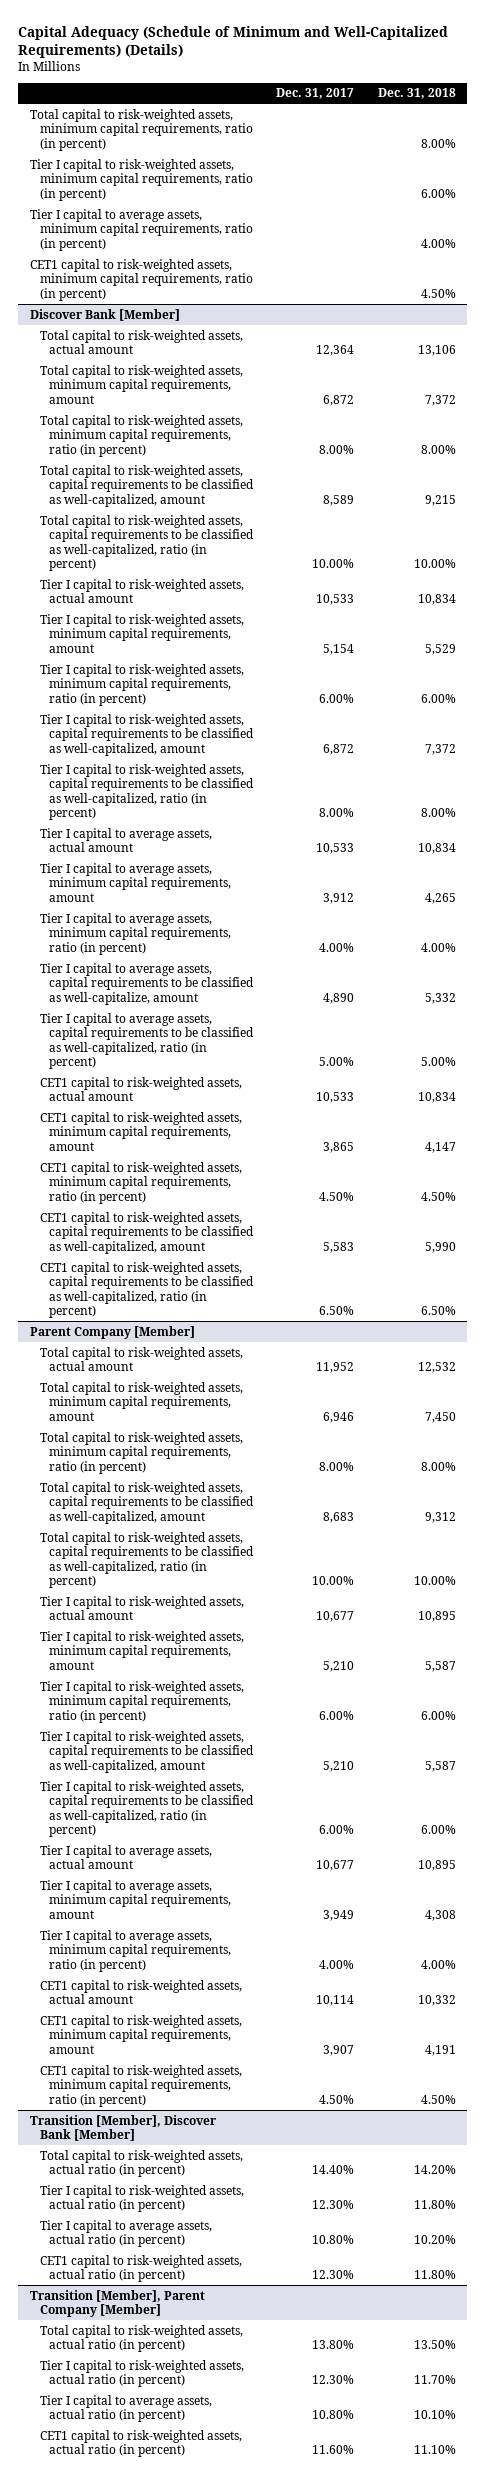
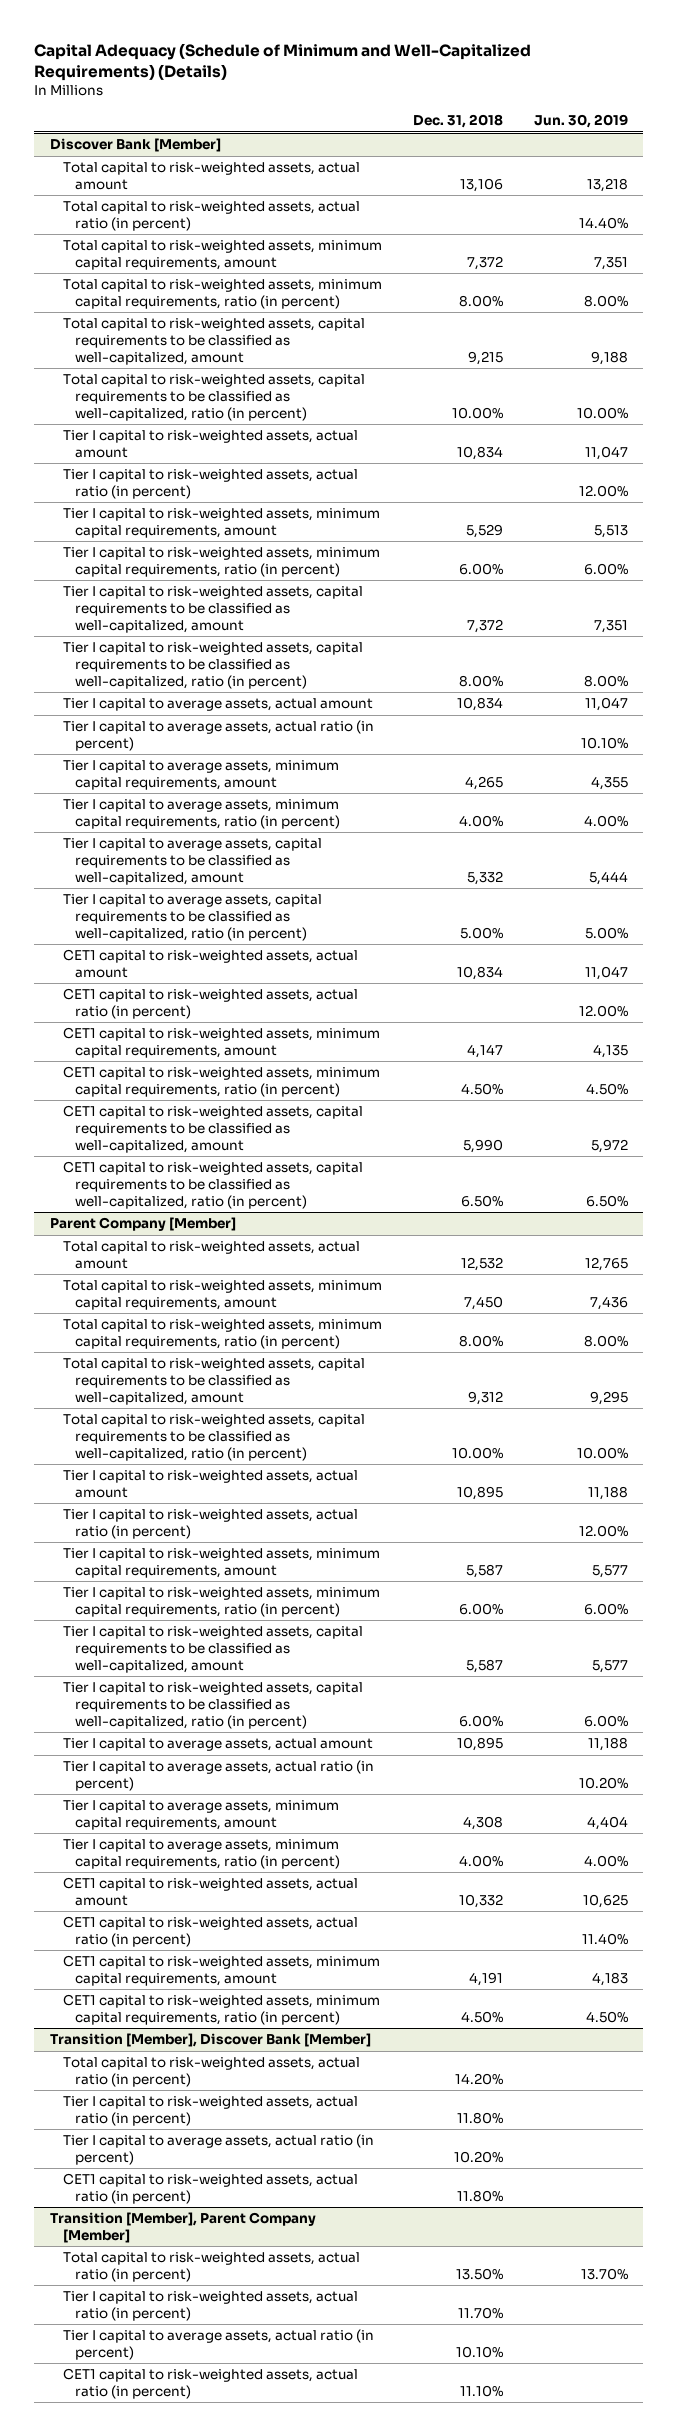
[276,88,355,100] Dec. 31, 2017 -> none
none -> [533,114,628,129] Jun. 30, 2019
[29,108,253,151] Total capital to risk-weighted assets, minimum capital requirements, ratio (in percent) -> none
[29,158,253,201] Tier I capital to risk-weighted assets, minimum capital requirements, ratio (in percent) -> none
[29,208,253,251] Tier I capital to average assets, minimum capital requirements, ratio (in percent) -> none
[29,258,253,301] CET1 capital to risk-weighted assets, minimum capital requirements, ratio (in percent) -> none
none -> [62,201,360,232] Total capital to risk-weighted assets, actual ratio (in percent)
none -> [62,469,358,500] Tier I capital to risk-weighted assets, actual ratio (in percent)
none -> [62,720,374,752] Tier I capital to average assets, actual ratio (in percent)
[39,962,255,1005] Tier I capital to average assets, capital requirements to be classified as well-capitalize, amount -> [62,838,322,885] Tier I capital to average assets, capital requirements to be classified as well-capitalized, amount
none -> [62,988,358,1020] CET1 capital to risk-weighted assets, actual ratio (in percent)
none -> [62,1509,358,1540] Tier I capital to risk-weighted assets, actual ratio (in percent)
none -> [62,1760,374,1792] Tier I capital to average assets, actual ratio (in percent)
none -> [62,1916,358,1948] CET1 capital to risk-weighted assets, actual ratio (in percent)

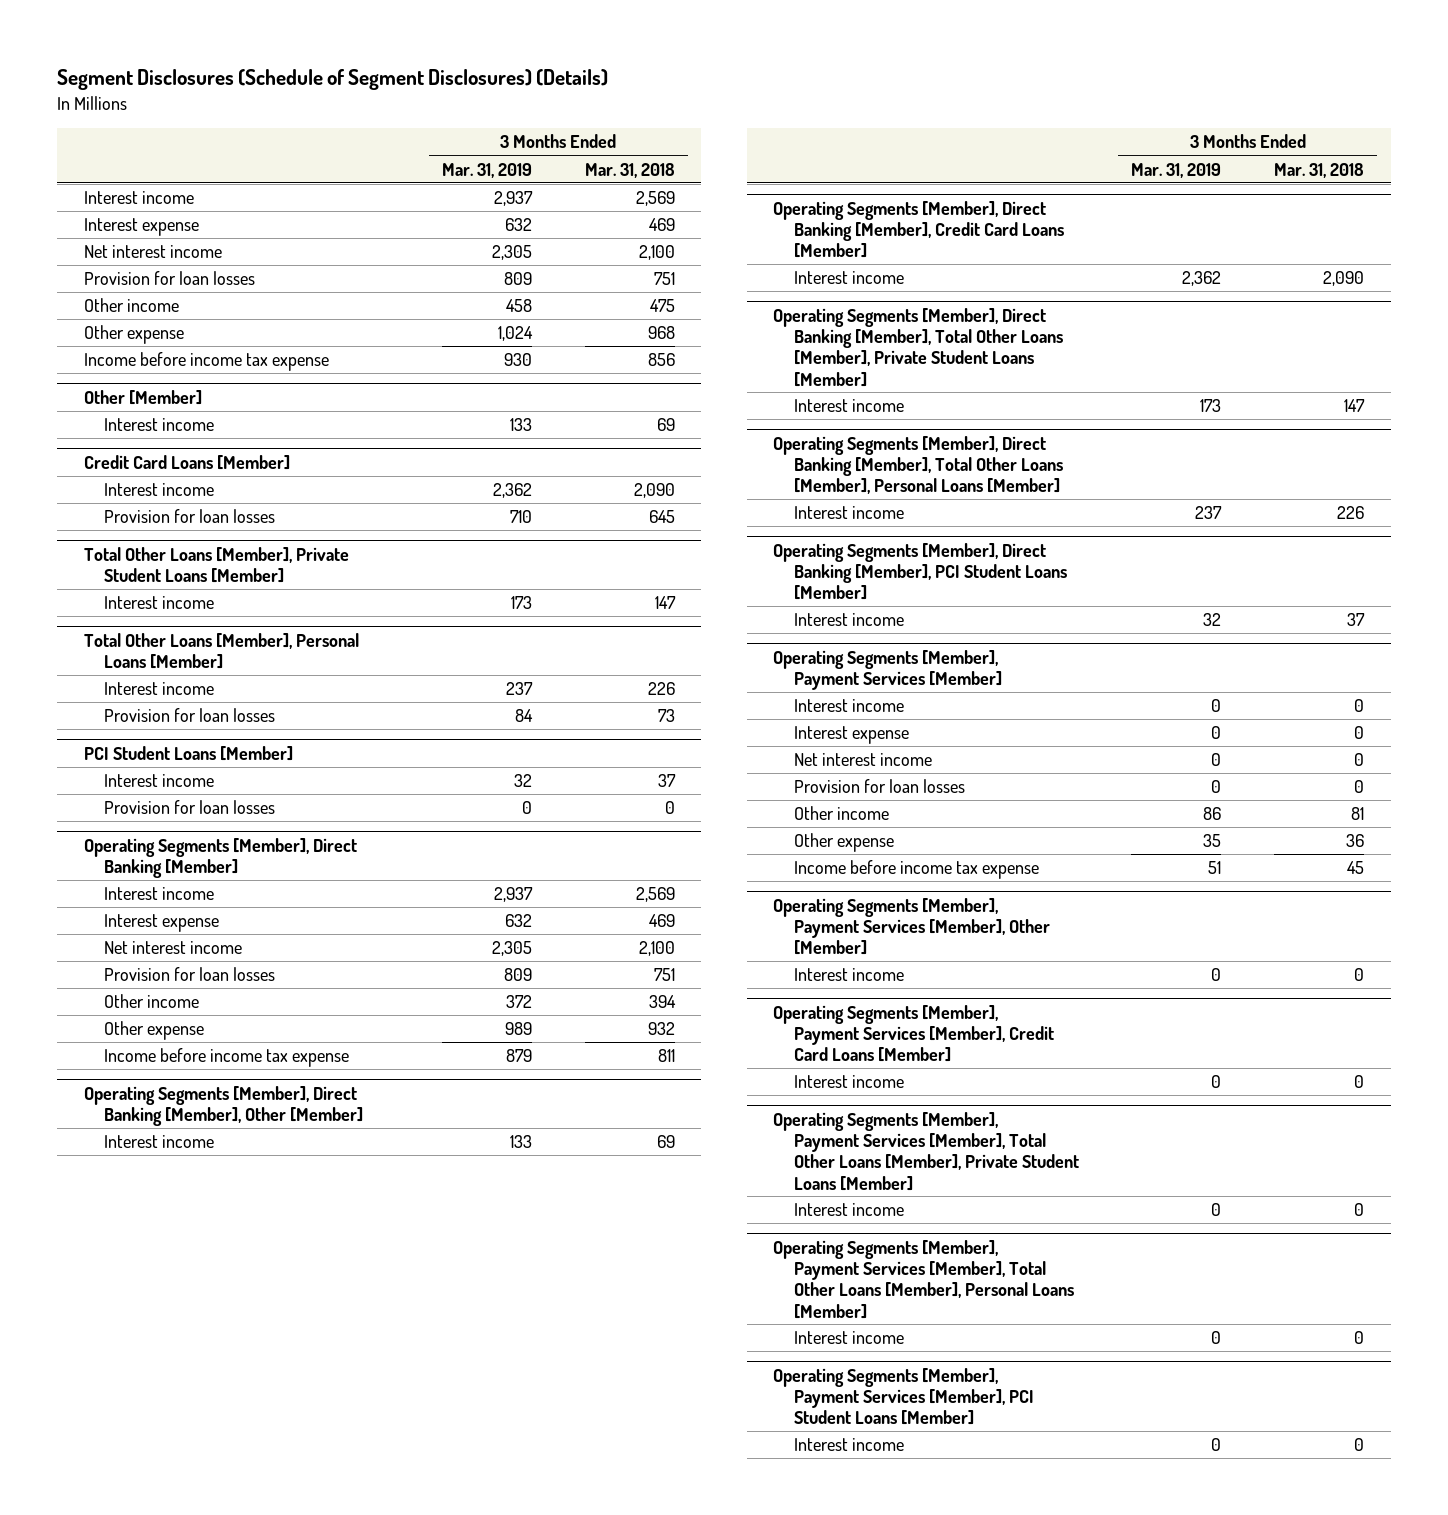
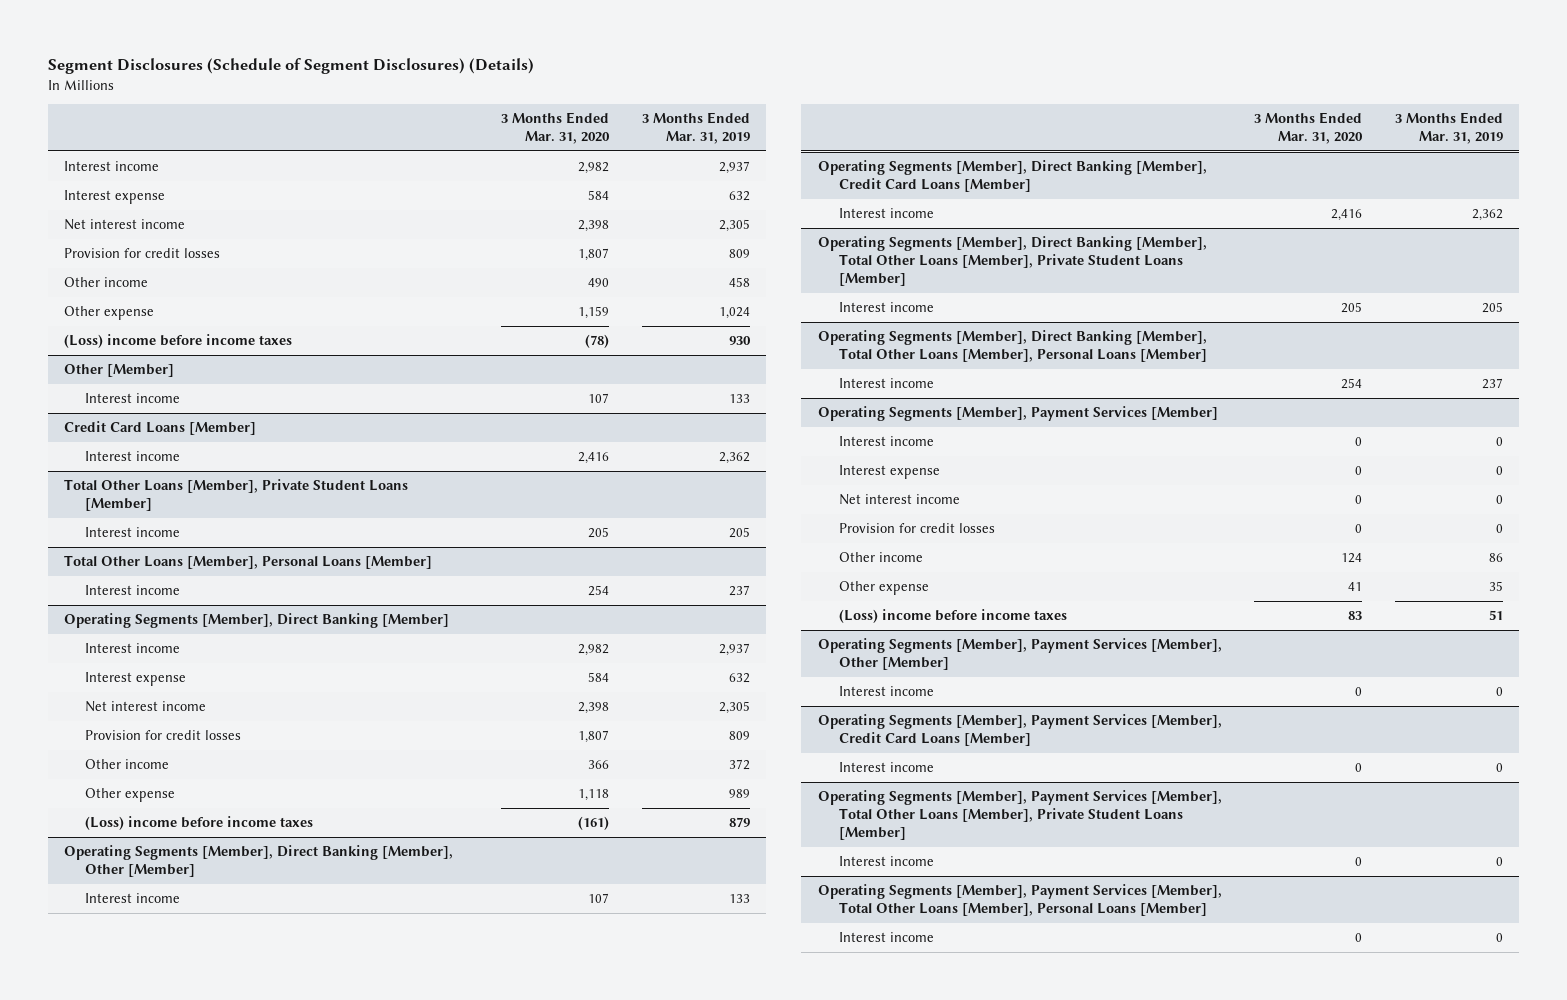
[584,162,675,178] Mar. 31, 2018 -> none
none -> [501,112,611,145] 3 Months Ended Mar. 31, 2020
[83,271,255,286] Provision for loan losses -> [64,248,221,259] Provision for credit losses
[83,352,329,372] Income before income tax expense -> [64,334,293,349] (Loss) income before income taxes
[104,509,276,524] Provision for loan losses -> none
[510,596,532,610] 173 -> [728,527,750,539] 205
[104,708,276,723] Provision for loan losses -> none
[83,745,293,761] PCI Student Loans [Member] -> none
[104,774,215,788] Interest income -> none
[104,800,276,815] Provision for loan losses -> none
[104,967,276,982] Provision for loan losses -> [85,730,242,741] Provision for credit losses
[104,1048,350,1068] Income before income tax expense -> [85,816,314,831] (Loss) income before income taxes
[1200,399,1222,413] 173 -> [1481,302,1503,314] 205
[773,542,1067,601] Operating Segments [Member], Direct Banking [Member], PCI Student Loans [Member] -> none
[793,613,904,627] Interest income -> none
[793,779,965,794] Provision for loan losses -> [838,523,995,534] Provision for credit losses
[793,860,1039,880] Income before income tax expense -> [838,609,1067,624] (Loss) income before income taxes
[773,1367,1034,1426] Operating Segments [Member], Payment Services [Member], PCI Student Loans [Member] -> none
[793,1438,904,1452] Interest income -> none

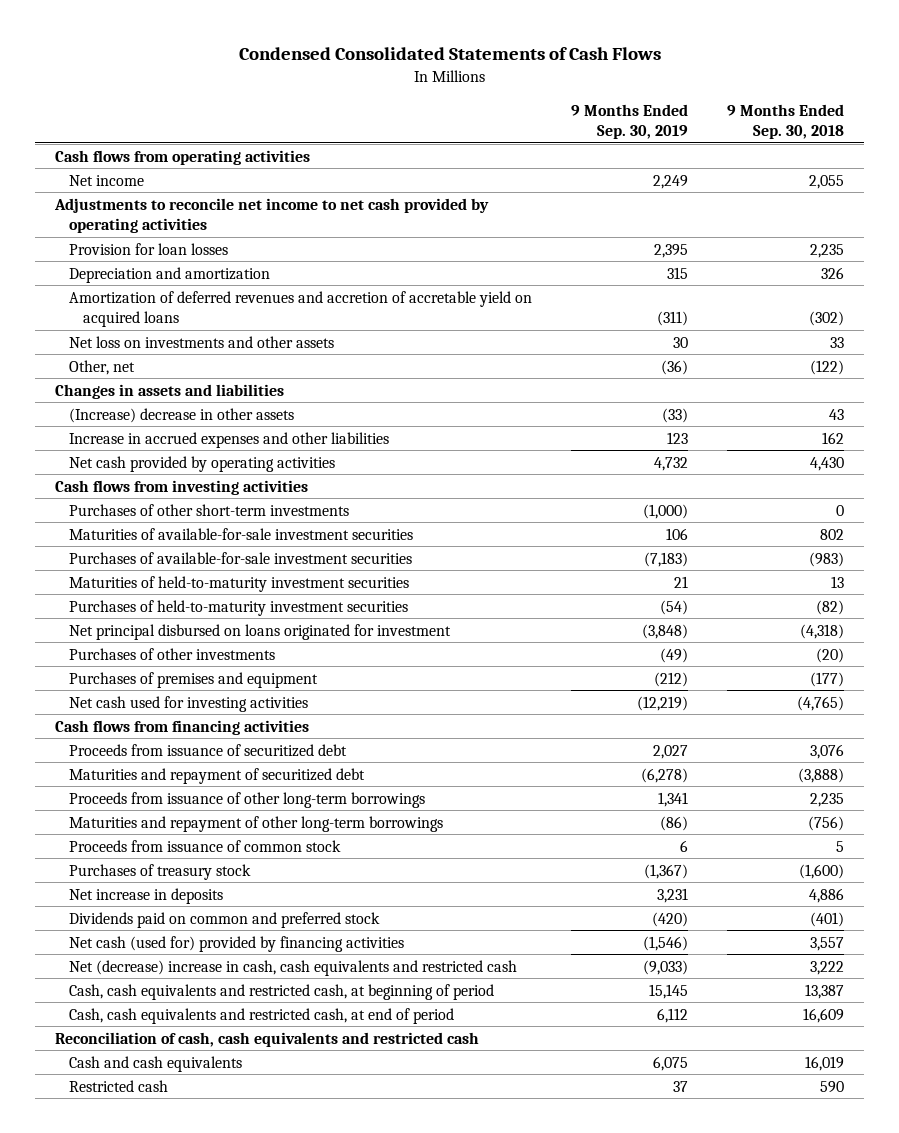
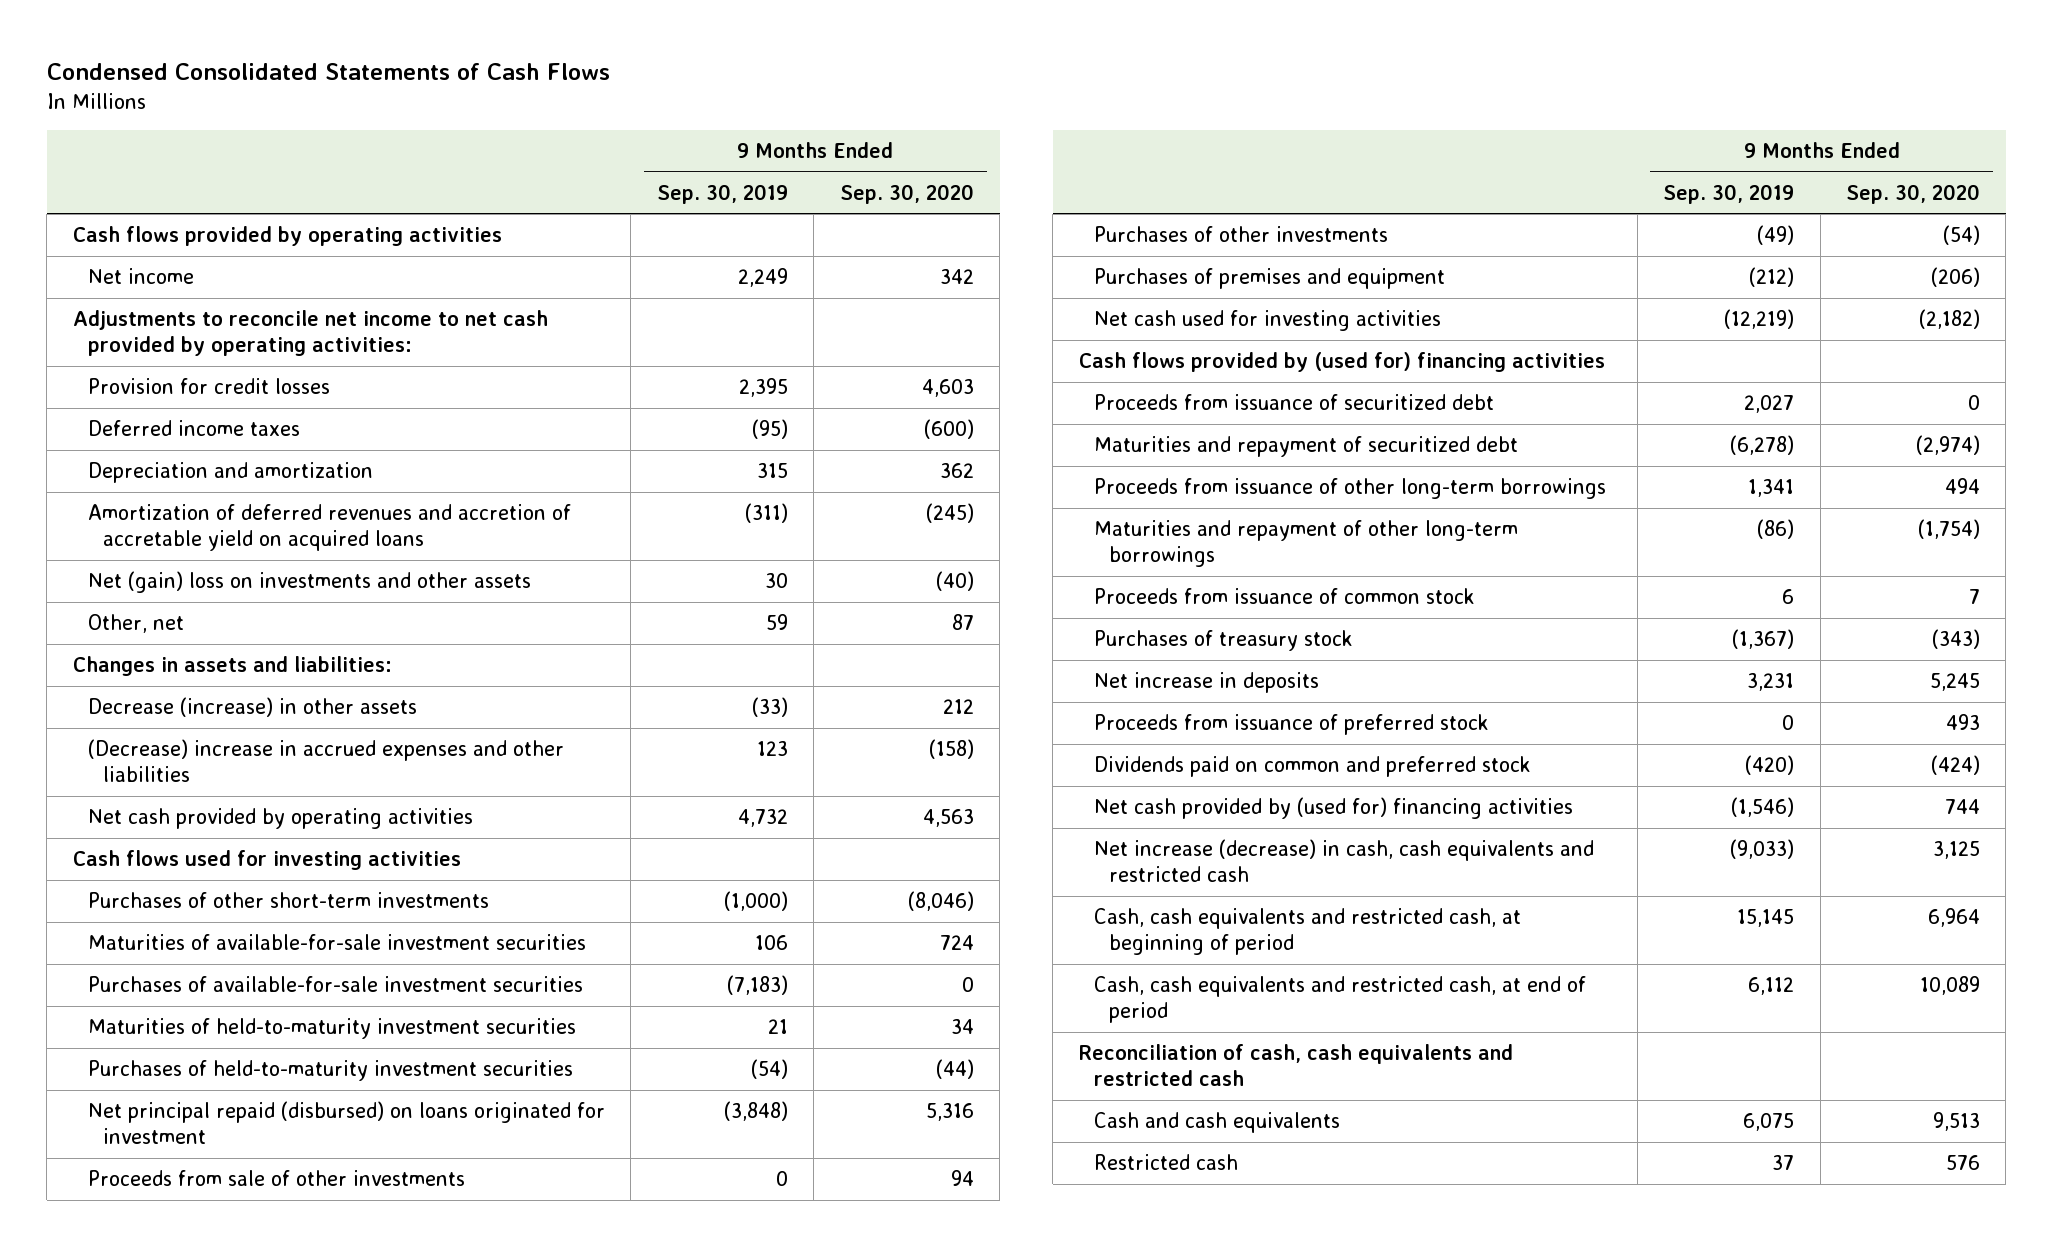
[727,103,845,139] 9 Months Ended Sep. 30, 2018 -> none
none -> [839,183,974,204] Sep. 30, 2020
[54,149,310,165] Cash flows from operating activities -> [72,226,502,247] Cash flows provided by operating activities
[53,197,489,233] Adjustments to reconcile net income to net cash provided by operating activities -> [72,310,548,357] Adjustments to reconcile net income to net cash provided by operating activities:
[69,242,229,255] Provision for loan losses -> [87,378,330,395] Provision for credit losses
none -> [87,420,300,437] Deferred income taxes
[69,335,335,348] Net loss on investments and other assets -> [87,571,531,594] Net (gain) loss on investments and other assets
[661,359,689,375] (36) -> [765,614,788,631] 59
[54,383,284,399] Changes in assets and liabilities -> [72,656,392,677] Changes in assets and liabilities:
[69,407,295,423] (Increase) decrease in other assets -> [87,697,417,718] Decrease (increase) in other assets
[69,431,390,448] Increase in accrued expenses and other liabilities -> [87,739,564,783] (Decrease) increase in accrued expenses and other liabilities
[54,479,308,495] Cash flows from investing activities -> [72,850,461,871] Cash flows used for investing activities
[69,623,452,640] Net principal disbursed on loans originated for investment -> [87,1101,605,1145] Net principal repaid (disbursed) on loans originated for investment
none -> [87,1170,465,1187] Proceeds from sale of other investments
[54,719,309,735] Cash flows from financing activities -> [1078,352,1605,373] Cash flows provided by (used for) financing activities
none -> [1094,714,1490,736] Proceeds from issuance of preferred stock
[69,935,405,952] Net cash (used for) provided by financing activities -> [1094,797,1574,820] Net cash provided by (used for) financing activities
[69,959,518,976] Net (decrease) increase in cash, cash equivalents and restricted cash -> [1094,839,1595,883] Net increase (decrease) in cash, cash equivalents and restricted cash

